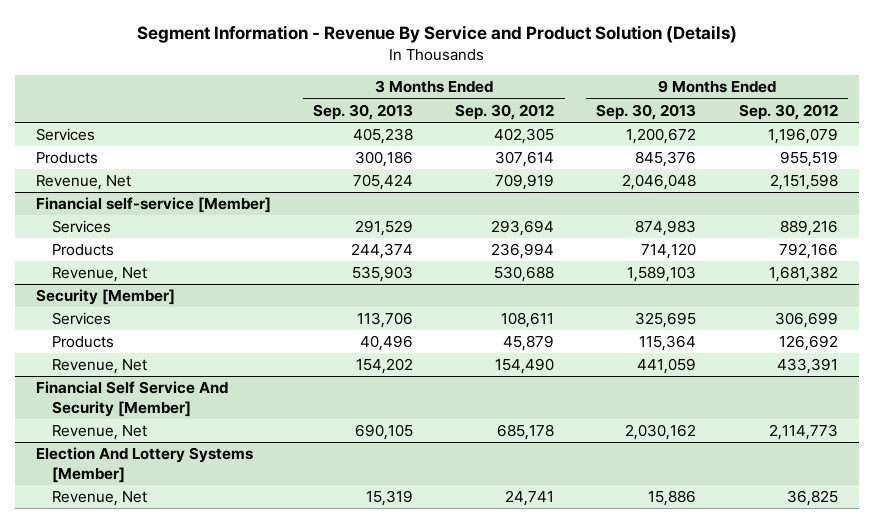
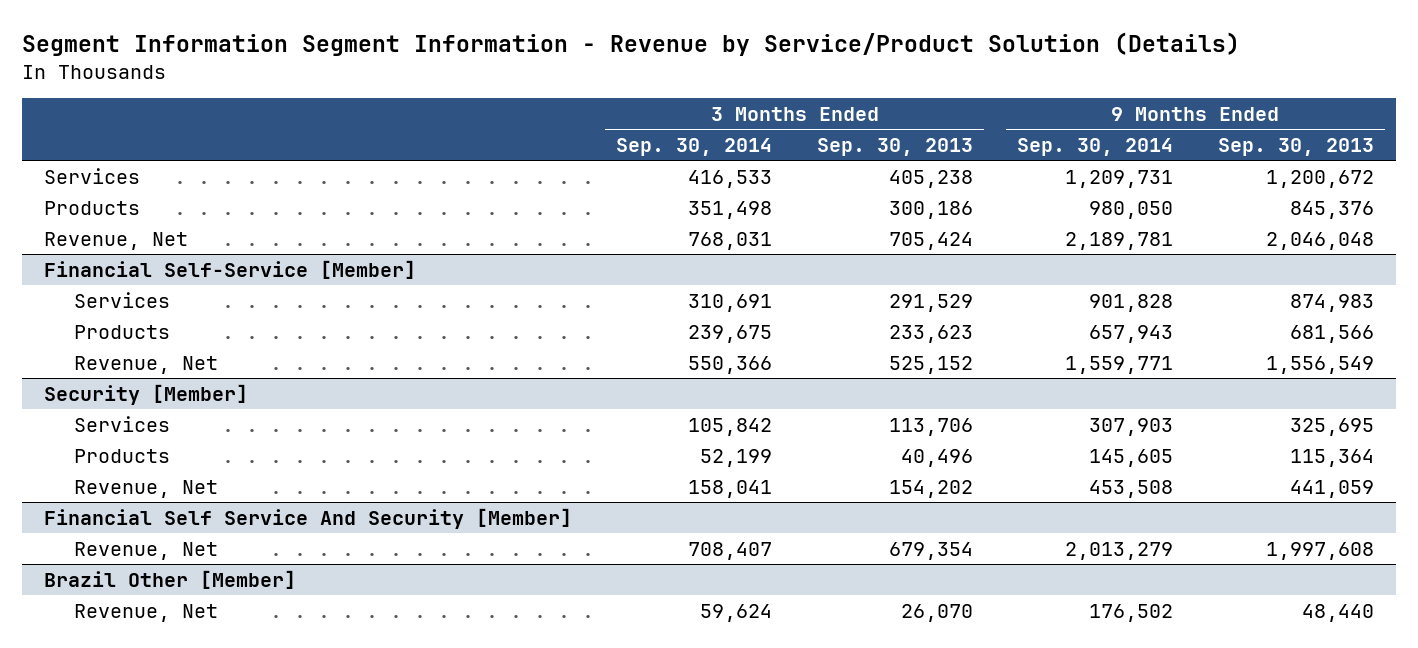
[136,24,737,43] Segment Information - Revenue By Service and Product Solution (Details) -> [21,32,1240,57] Segment Information Segment Information - Revenue by Service/Product Solution (Details)
[455,103,555,120] Sep. 30, 2012 -> none
[738,103,838,120] Sep. 30, 2012 -> none
none -> [616,137,773,156] Sep. 30, 2014
none -> [1017,137,1174,156] Sep. 30, 2014
[36,197,272,214] Financial self-service [Member] -> [43,259,416,279] Financial Self-Service [Member]
[351,243,414,260] 244,374 -> [888,324,973,343] 233,623
[641,243,697,260] 714,120 -> [1289,324,1374,343] 681,566
[352,266,414,283] 535,903 -> [888,355,973,374] 525,152
[627,266,697,283] 1,589,103 -> [1265,355,1374,374] 1,556,549
[36,447,254,483] Election And Lottery Systems [Member] -> none
[355,424,414,441] 690,105 -> [888,541,973,560] 679,354
[625,424,697,441] 2,030,162 -> [1265,541,1374,560] 1,997,608
none -> [43,569,296,589] Brazil Other [Member]
[366,490,414,507] 15,319 -> [900,603,973,622] 26,070
[648,490,697,507] 15,886 -> [1301,603,1374,622] 48,440

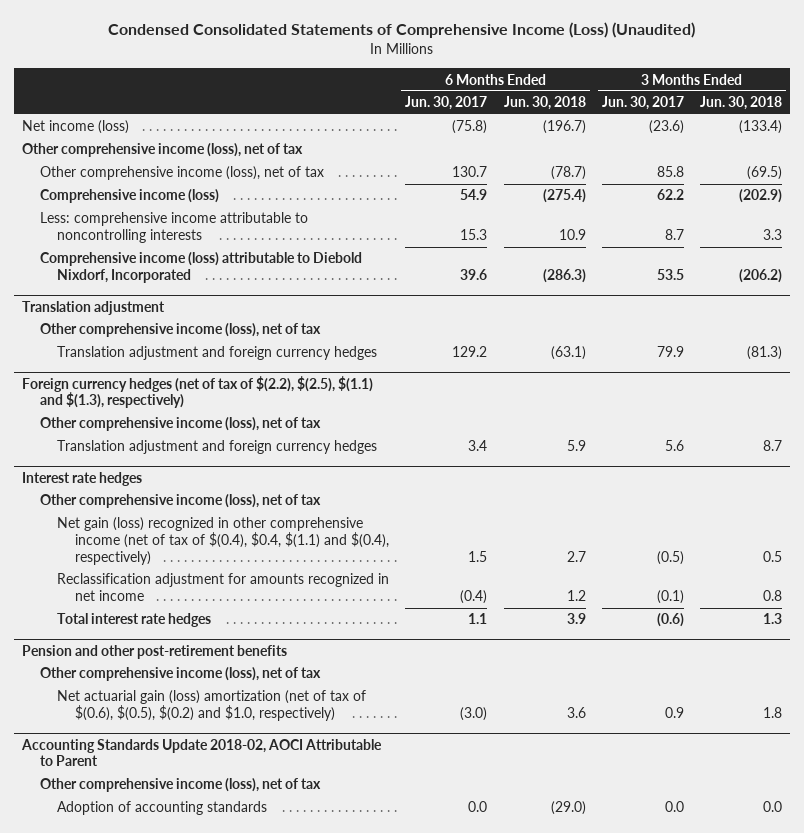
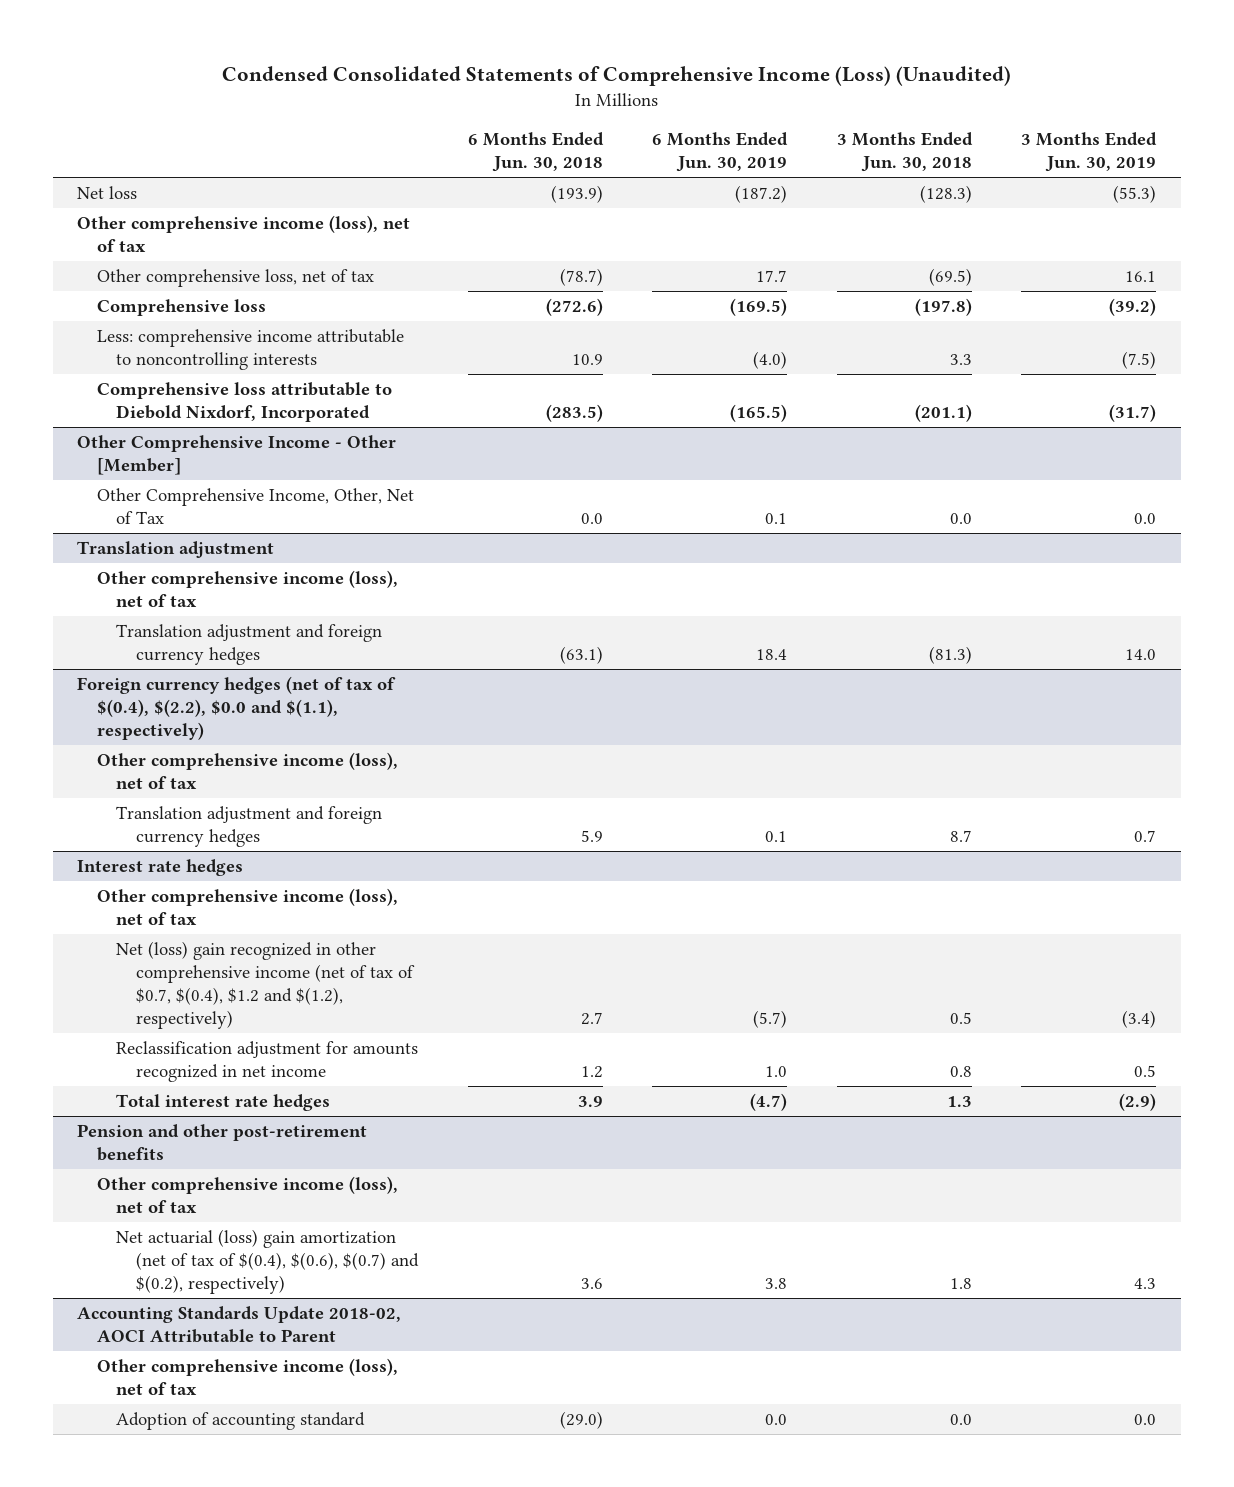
[405,96,488,111] Jun. 30, 2017 -> none
[601,96,684,111] Jun. 30, 2017 -> none
none -> [652,131,789,173] 6 Months Ended Jun. 30, 2019
none -> [1021,131,1158,173] 3 Months Ended Jun. 30, 2019
[21,120,129,135] Net income (loss) -> [77,185,138,199] Net loss
[542,120,586,135] (196.7) -> [550,184,603,203] (193.9)
[739,120,783,135] (133.4) -> [919,184,972,203] (128.3)
[39,166,324,181] Other comprehensive income (loss), net of tax -> [96,268,374,287] Other comprehensive loss, net of tax
[39,189,219,204] Comprehensive income (loss) -> [96,298,266,316] Comprehensive loss
[542,189,586,204] (275.4) -> [545,297,603,316] (272.6)
[739,189,783,204] (202.9) -> [914,297,972,316] (197.8)
[39,252,362,284] Comprehensive income (loss) attributable to Diebold Nixdorf, Incorporated -> [96,381,392,423] Comprehensive loss attributable to Diebold Nixdorf, Incorporated
[542,269,586,284] (286.3) -> [545,404,603,423] (283.5)
[739,269,783,284] (206.2) -> [914,404,972,423] (201.1)
none -> [77,434,397,476] Other Comprehensive Income - Other [Member]
none -> [96,487,414,525] Other Comprehensive Income, Other, Net of Tax
[21,375,373,409] Foreign currency hedges (net of tax of $(2.2), $(2.5), $(1.1) and $(1.3), respectively) -> [77,675,397,741] Foreign currency hedges (net of tax of $(0.4), $(2.2), $0.0 and $(1.1), respectively)
[57,517,389,565] Net gain (loss) recognized in other comprehensive income (net of tax of $(0.4), $0.4, $(1.1) and $(0.4), respectively) -> [116,940,415,1030] Net (loss) gain recognized in other comprehensive income (net of tax of $0.7, $(0.4), $1.2 and $(1.2), respectively)
[57,690,367,722] Net actuarial gain (loss) amortization (net of tax of $(0.6), $(0.5), $(0.2) and $1.0, respectively) -> [116,1228,419,1295] Net actuarial (loss) gain amortization (net of tax of $(0.4), $(0.6), $(0.7) and $(0.2), respectively)
[57,801,268,816] Adoption of accounting standards -> [116,1411,366,1430] Adoption of accounting standard

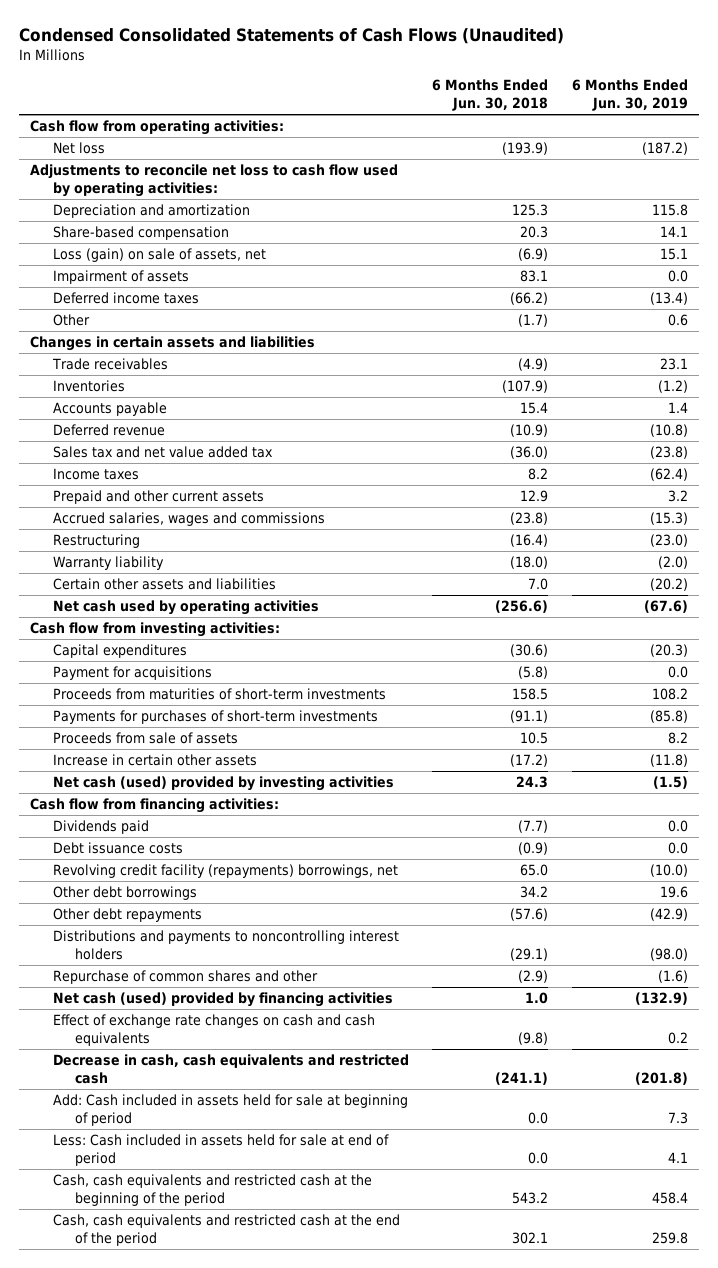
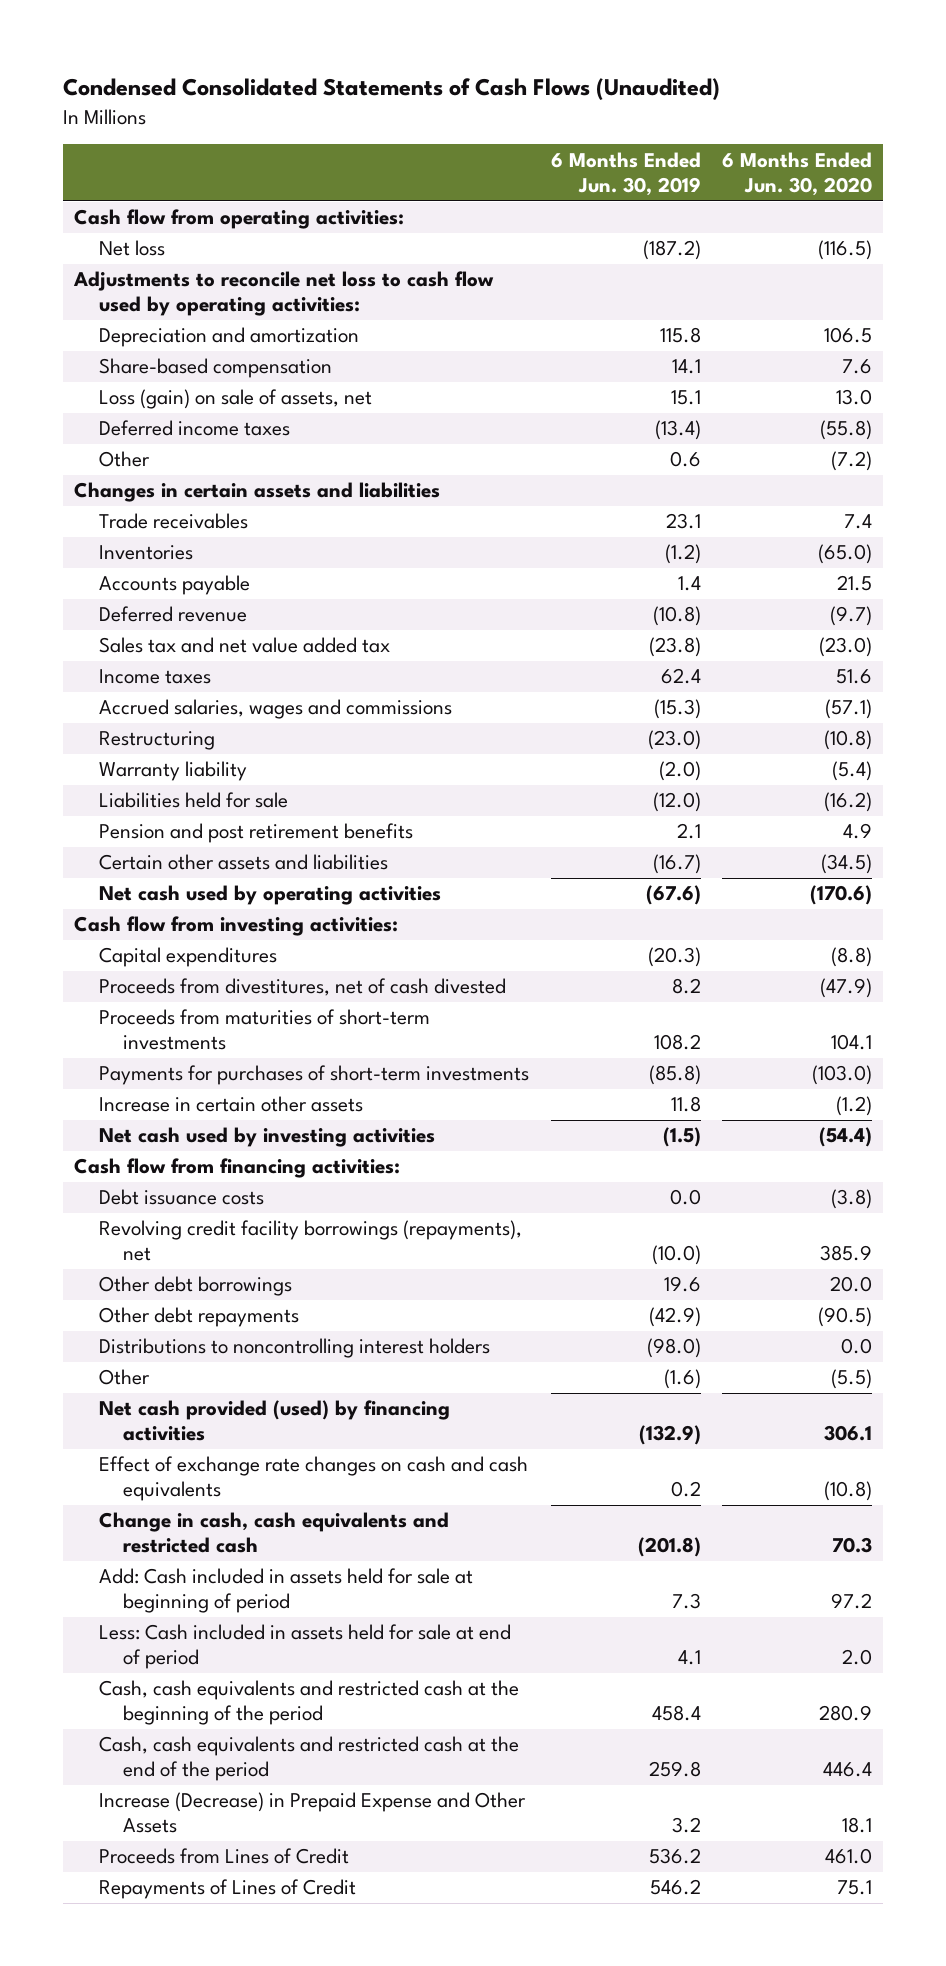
[432,79,549,112] 6 Months Ended Jun. 30, 2018 -> none
none -> [722,151,873,196] 6 Months Ended Jun. 30, 2020
[52,270,189,285] Impairment of assets -> none
[52,490,264,505] Prepaid and other current assets -> none
[649,468,688,482] (62.4) -> [660,668,701,685] 62.4
none -> [98,792,288,809] Liabilities held for sale
none -> [98,823,413,844] Pension and post retirement benefits
[649,578,688,592] (20.2) -> [652,854,701,875] (16.7)
[52,666,212,681] Payment for acquisitions -> none
none -> [98,978,506,997] Proceeds from divestitures, net of cash divested
[52,732,238,745] Proceeds from sale of assets -> none
[649,754,688,768] (11.8) -> [670,1096,701,1113] 11.8
[52,776,394,792] Net cash (used) provided by investing activities -> [98,1127,435,1148] Net cash used by investing activities
[52,820,149,835] Dividends paid -> none
[52,864,398,879] Revolving credit facility (repayments) borrowings, net -> [98,1220,522,1262] Revolving credit facility borrowings (repayments), net
[52,930,399,961] Distributions and payments to noncontrolling interest holders -> [98,1338,490,1359] Distributions to noncontrolling interest holders
[52,970,318,985] Repurchase of common shares and other -> [98,1369,150,1386] Other
[52,992,393,1008] Net cash (used) provided by financing activities -> [98,1400,450,1442] Net cash provided (used) by financing activities
[52,1054,409,1085] Decrease in cash, cash equivalents and restricted cash -> [98,1512,449,1554] Change in cash, cash equivalents and restricted cash
none -> [98,1792,526,1834] Increase (Decrease) in Prepaid Expense and Other Assets
none -> [98,1848,349,1865] Proceeds from Lines of Credit
none -> [98,1879,356,1900] Repayments of Lines of Credit

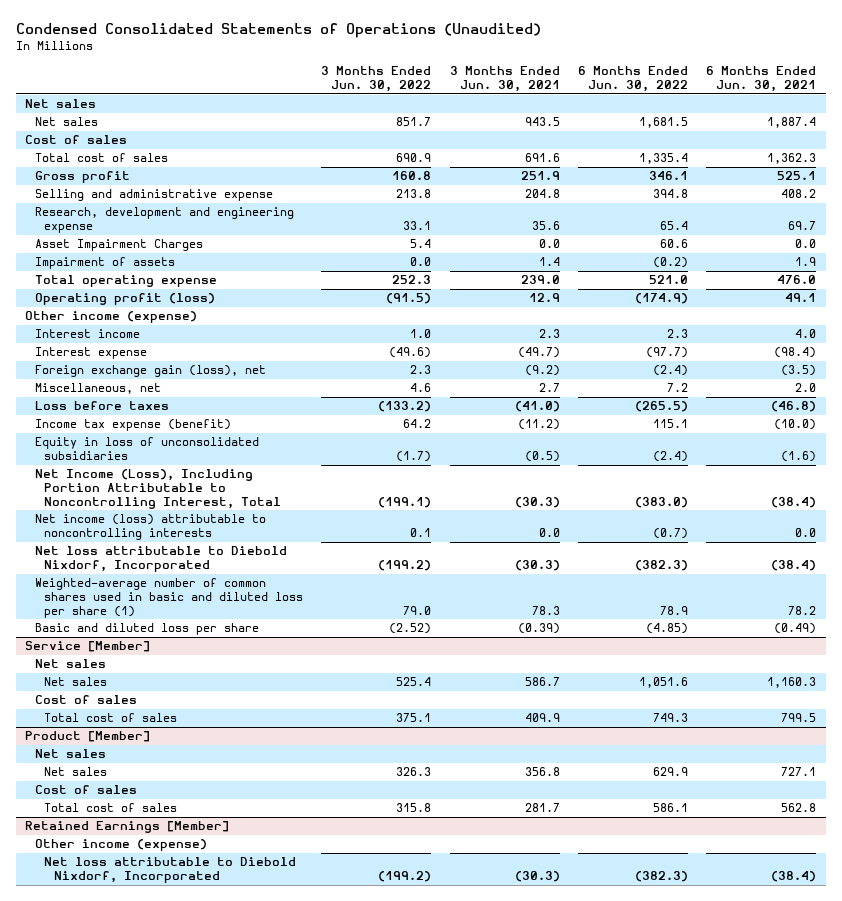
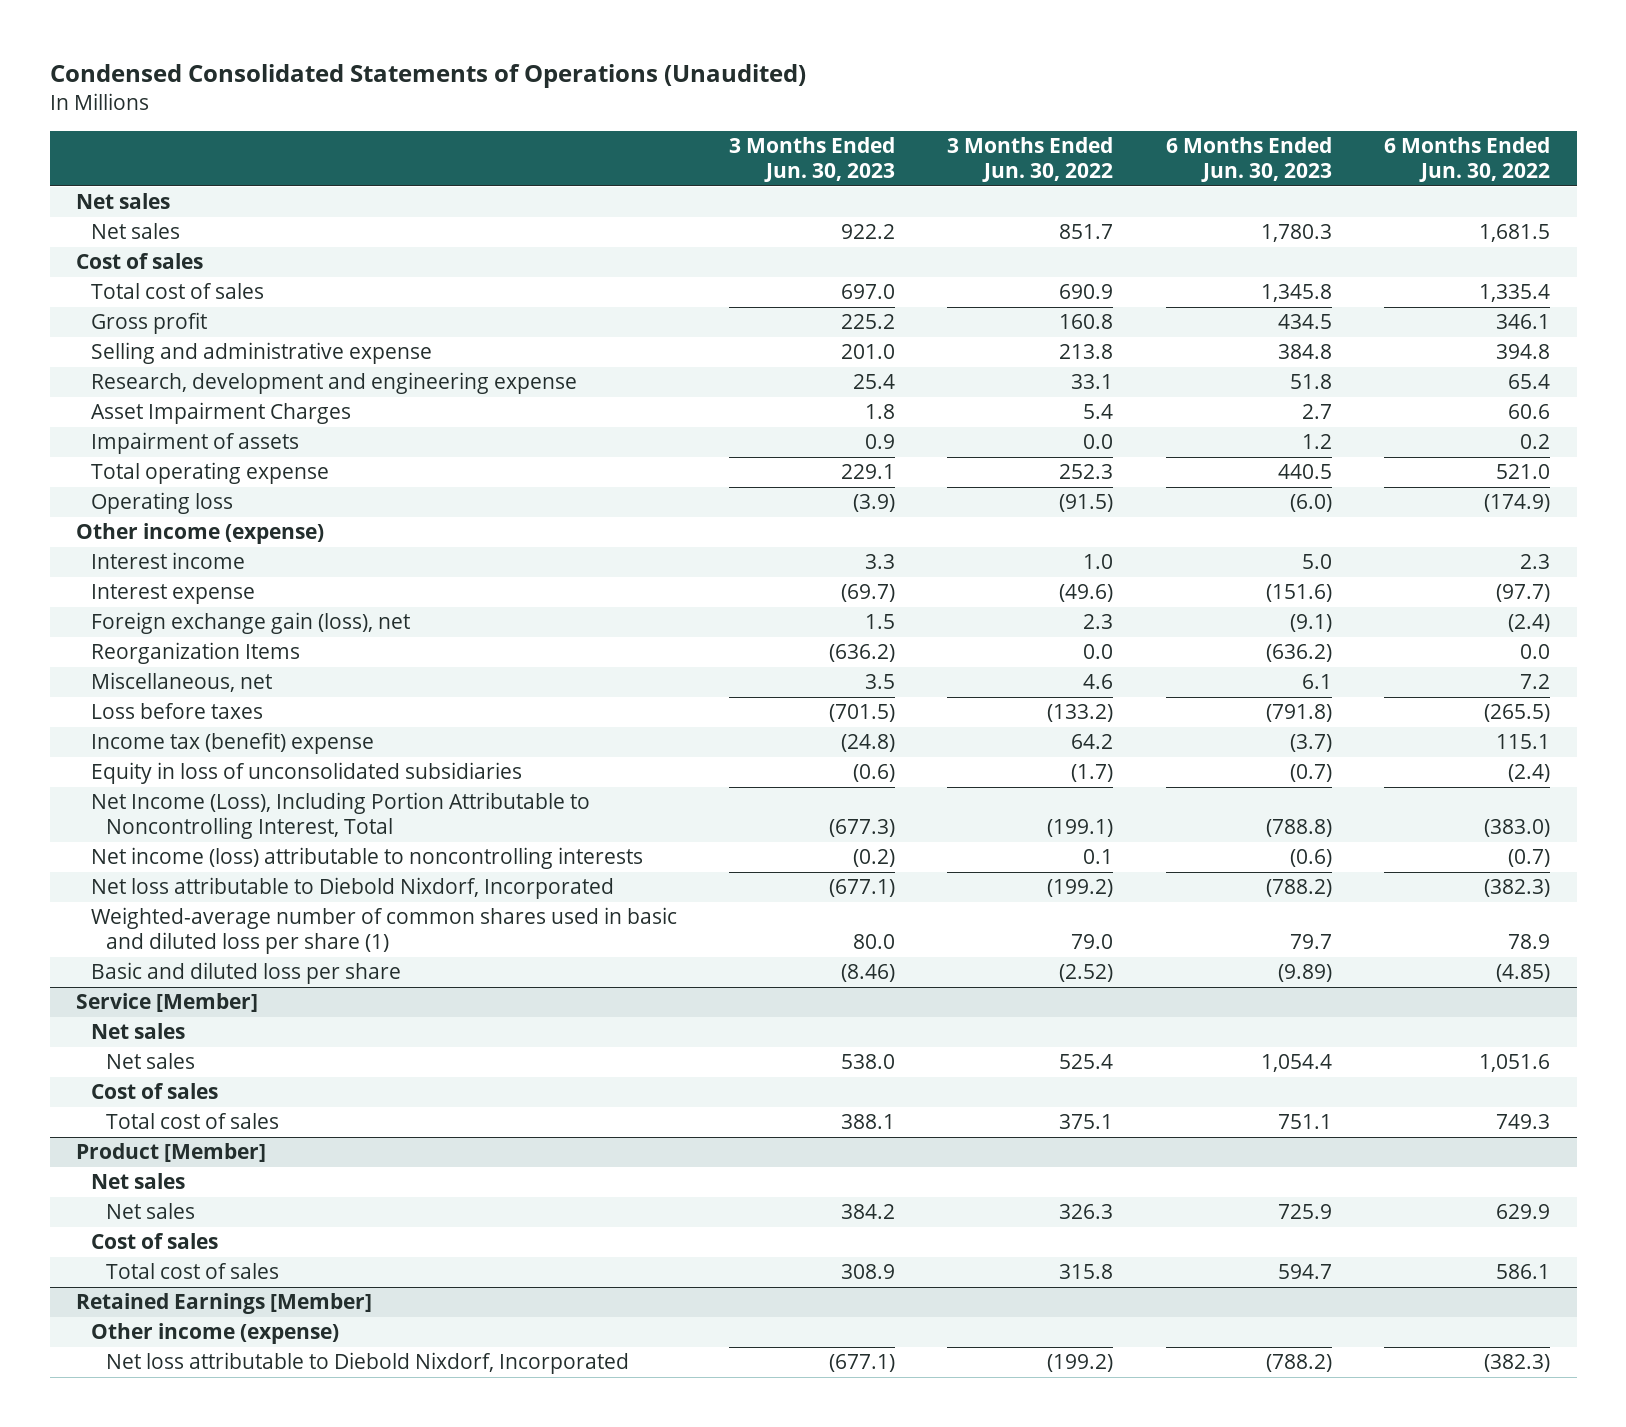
[449,66,560,92] 3 Months Ended Jun. 30, 2021 -> none
[706,66,817,92] 6 Months Ended Jun. 30, 2021 -> none
none -> [729,137,896,182] 3 Months Ended Jun. 30, 2023
none -> [1165,137,1332,182] 6 Months Ended Jun. 30, 2023
[653,257,689,269] (0.2) -> [1520,434,1551,450] 0.2
[34,293,215,306] Operating profit (loss) -> [90,492,233,515] Operating loss
none -> [90,642,300,665] Reorganization Items
[34,419,231,432] Income tax expense (benefit) -> [90,732,374,755] Income tax (benefit) expense

